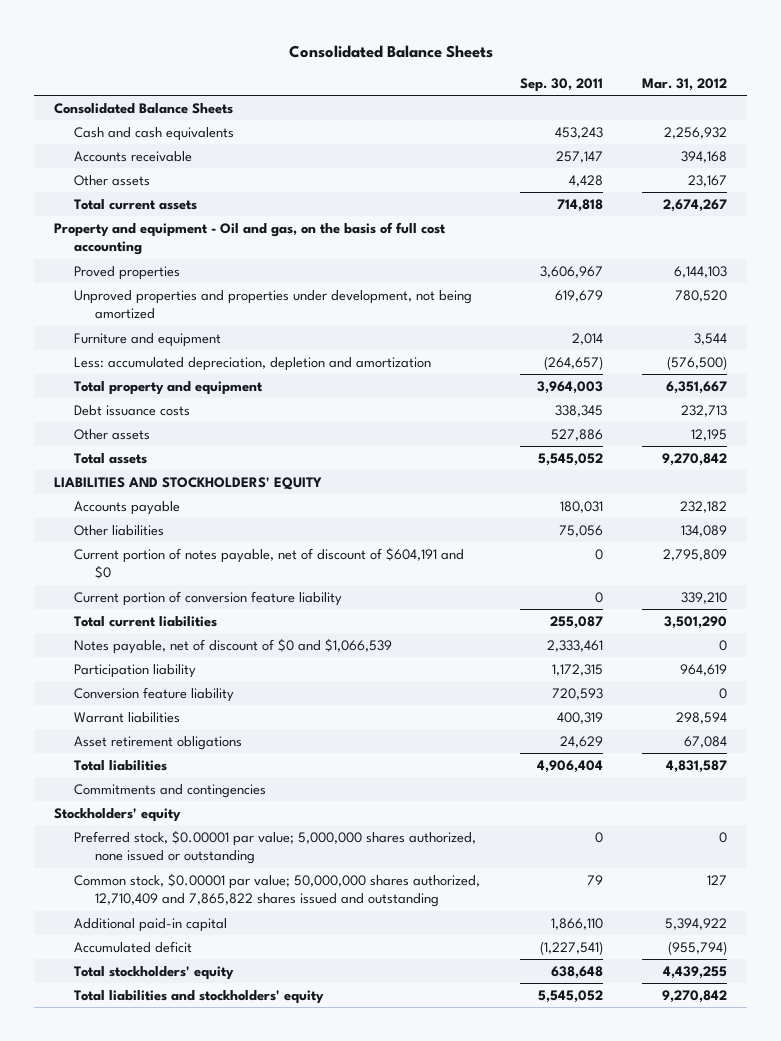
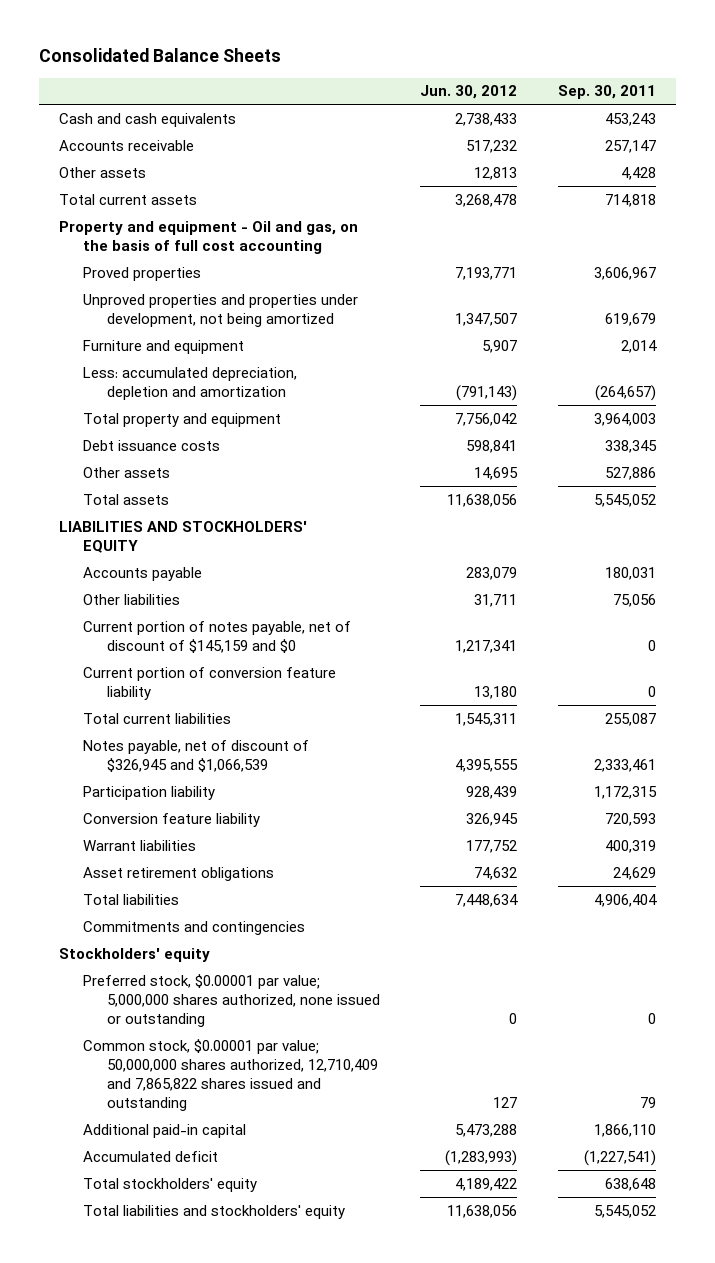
[642,77,728,91] Mar. 31, 2012 -> none
none -> [420,85,518,100] Jun. 30, 2012
[53,102,233,114] Consolidated Balance Sheets -> none
[74,546,465,580] Current portion of notes payable, net of discount of $604,191 and $0 -> [82,620,351,653] Current portion of notes payable, net of discount of $145,159 and $0
[74,637,393,654] Notes payable, net of discount of $0 and $1,066,539 -> [82,739,309,772] Notes payable, net of discount of $326,945 and $1,066,539

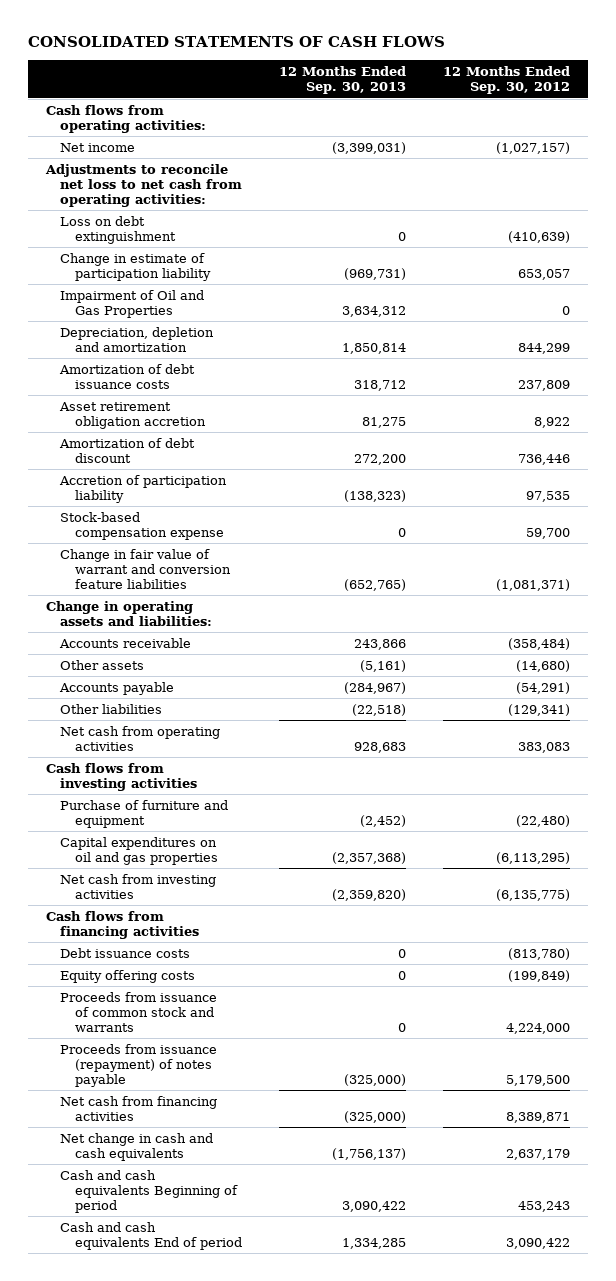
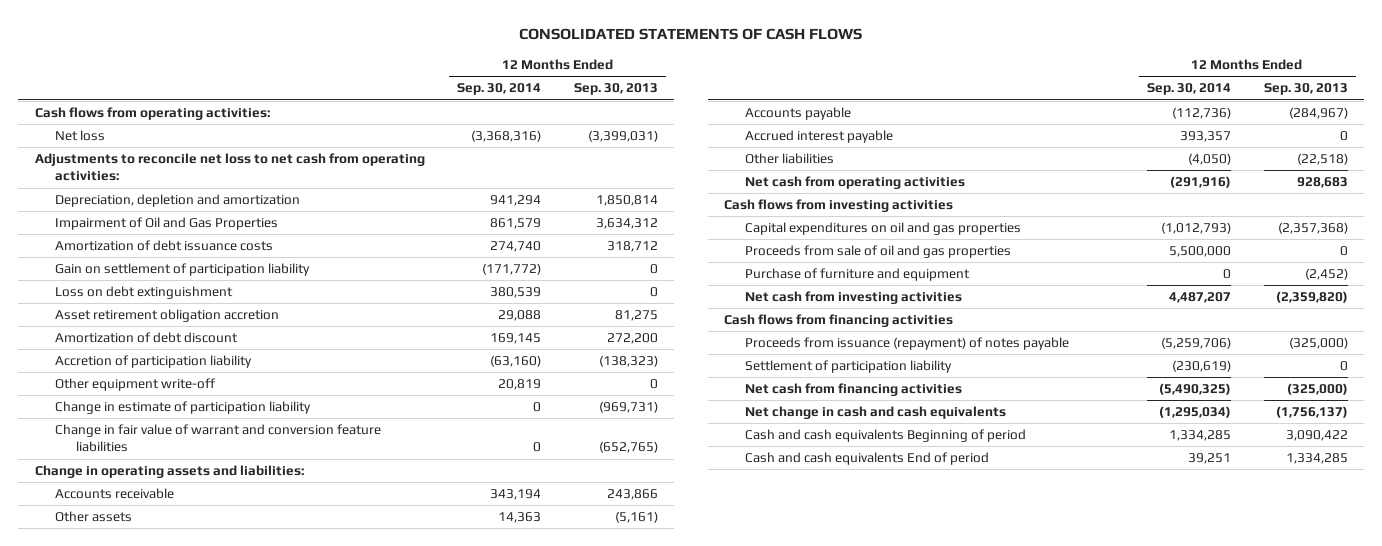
[442,66,570,95] 12 Months Ended Sep. 30, 2012 -> none
none -> [457,83,542,96] Sep. 30, 2014
[60,142,136,152] Net income -> [55,130,106,142] Net loss
[60,289,205,318] Impairment of Oil and Gas Properties -> [55,217,279,231] Impairment of Oil and Gas Properties
none -> [55,263,311,277] Gain on settlement of participation liability
[60,215,176,244] Loss on debt extinguishment -> [55,286,234,300] Loss on debt extinguishment
[60,511,224,540] Stock-based compensation expense -> none
none -> [55,378,217,392] Other equipment write-off
[60,252,211,281] Change in estimate of participation liability -> [55,401,312,415] Change in estimate of participation liability
none -> [744,130,893,144] Accrued interest payable
none -> [744,245,1011,259] Proceeds from sale of oil and gas properties
[60,799,229,828] Purchase of furniture and equipment -> [744,268,970,282] Purchase of furniture and equipment
[60,947,191,958] Debt issuance costs -> none
[60,969,196,983] Equity offering costs -> none
[60,991,218,1032] Proceeds from issuance of common stock and warrants -> none
none -> [744,360,952,374] Settlement of participation liability

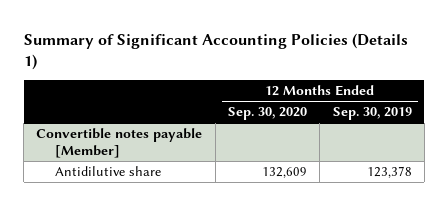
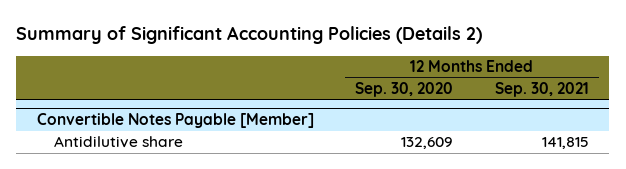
[23,32,408,71] Summary of Significant Accounting Policies (Details 1) -> [16,26,483,45] Summary of Significant Accounting Policies (Details 2)
[332,107,412,121] Sep. 30, 2019 -> none
none -> [494,81,589,97] Sep. 30, 2021
[36,128,203,158] Convertible notes payable [Member] -> [37,113,315,129] Convertible Notes Payable [Member]

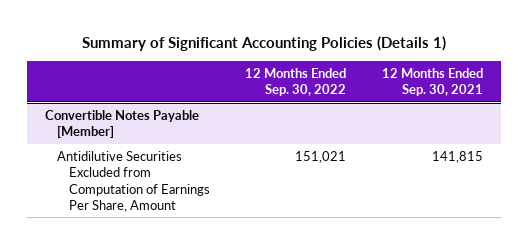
[16,26,483,45] Summary of Significant Accounting Policies (Details 2) -> [81,35,446,51] Summary of Significant Accounting Policies (Details 1)
[355,81,454,97] Sep. 30, 2020 -> none
none -> [245,68,347,97] 12 Months Ended Sep. 30, 2022
[53,136,183,149] Antidilutive share -> [56,151,210,212] Antidilutive Securities Excluded from Computation of Earnings Per Share, Amount

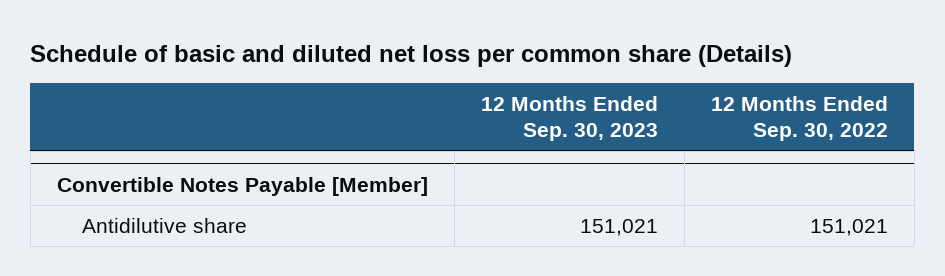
[81,35,446,51] Summary of Significant Accounting Policies (Details 1) -> [30,45,793,68] Schedule of basic and diluted net loss per common share (Details)
[381,68,483,97] 12 Months Ended Sep. 30, 2021 -> none
none -> [480,96,658,141] 12 Months Ended Sep. 30, 2023
[56,151,210,212] Antidilutive Securities Excluded from Computation of Earnings Per Share, Amount -> [82,217,248,233] Antidilutive share

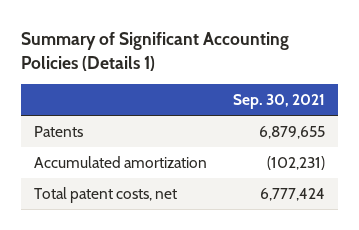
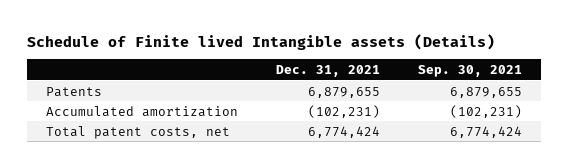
[21,31,290,71] Summary of Significant Accounting Policies (Details 1) -> [26,33,495,50] Schedule of Finite lived Intangible assets (Details)
none -> [275,64,380,77] Dec. 31, 2021
[259,187,325,201] 6,777,424 -> [449,125,522,138] 6,774,424

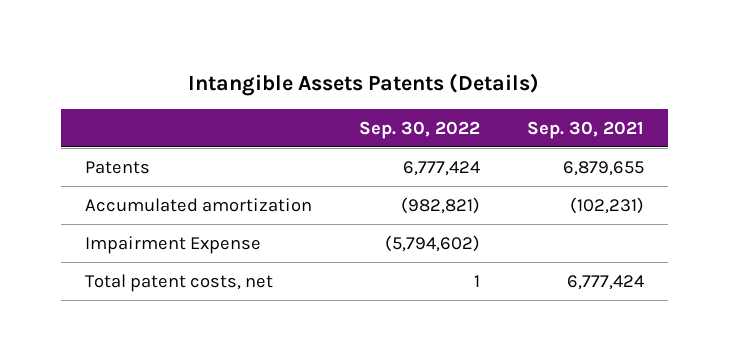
[26,33,495,50] Schedule of Finite lived Intangible assets (Details) -> [188,73,540,97] Intangible Assets Patents (Details)
[275,64,380,77] Dec. 31, 2021 -> none
none -> [358,120,480,139] Sep. 30, 2022
none -> [84,235,261,254] Impairment Expense
[449,125,522,138] 6,774,424 -> [567,274,645,290] 6,777,424

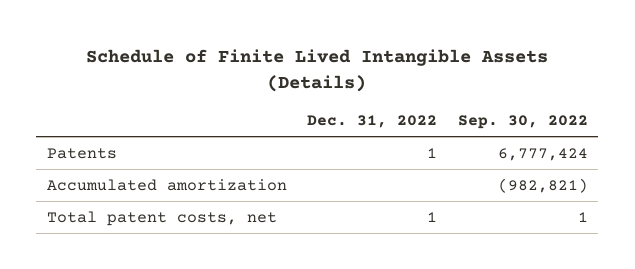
[188,73,540,97] Intangible Assets Patents (Details) -> [86,49,549,93] Schedule of Finite Lived Intangible Assets (Details)
[527,120,645,139] Sep. 30, 2021 -> none
none -> [307,115,438,129] Dec. 31, 2022
[84,235,261,254] Impairment Expense -> none

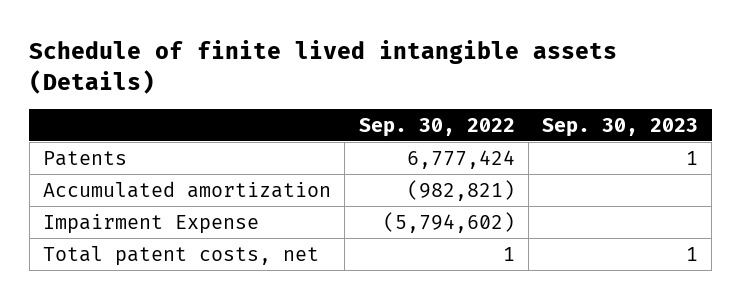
[86,49,549,93] Schedule of Finite Lived Intangible Assets (Details) -> [29,40,618,94] Schedule of finite lived intangible assets (Details)
[307,115,438,129] Dec. 31, 2022 -> none
none -> [542,117,699,137] Sep. 30, 2023
none -> [43,213,260,234] Impairment Expense

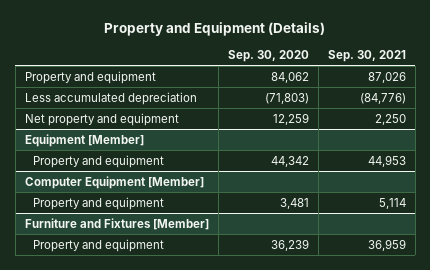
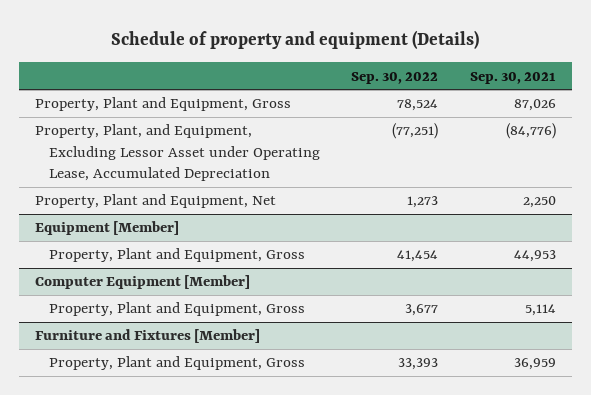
[104,21,326,36] Property and Equipment (Details) -> [111,30,480,50] Schedule of property and equipment (Details)
[227,50,309,63] Sep. 30, 2020 -> none
none -> [351,71,439,84] Sep. 30, 2022
[24,70,156,84] Property and equipment -> [34,97,291,112] Property, Plant and Equipment, Gross
[24,91,197,105] Less accumulated depreciation -> [34,124,320,181] Property, Plant, and Equipment, Excluding Lessor Asset under Operating Lease, Accumulated Depreciation
[24,112,179,126] Net property and equipment -> [34,194,276,209] Property, Plant and Equipment, Net
[32,154,164,168] Property and equipment -> [48,248,305,263] Property, Plant and Equipment, Gross
[32,196,164,210] Property and equipment -> [48,302,305,317] Property, Plant and Equipment, Gross
[32,238,164,252] Property and equipment -> [48,356,305,371] Property, Plant and Equipment, Gross

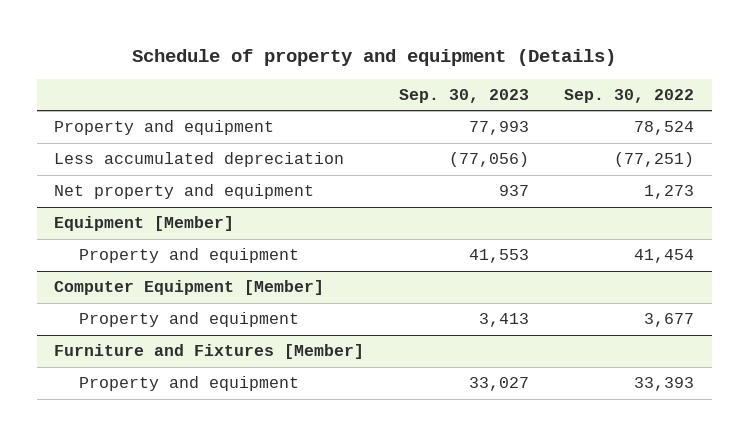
[470,71,557,84] Sep. 30, 2021 -> none
none -> [399,88,530,103] Sep. 30, 2023
[34,97,291,112] Property, Plant and Equipment, Gross -> [54,120,275,136] Property and equipment
[34,124,320,181] Property, Plant, and Equipment, Excluding Lessor Asset under Operating Lease, Accumulated Depreciation -> [54,152,345,168] Less accumulated depreciation
[34,194,276,209] Property, Plant and Equipment, Net -> [54,184,315,200] Net property and equipment
[48,248,305,263] Property, Plant and Equipment, Gross -> [79,248,300,264] Property and equipment
[48,302,305,317] Property, Plant and Equipment, Gross -> [79,312,300,328] Property and equipment
[48,356,305,371] Property, Plant and Equipment, Gross -> [79,376,300,392] Property and equipment

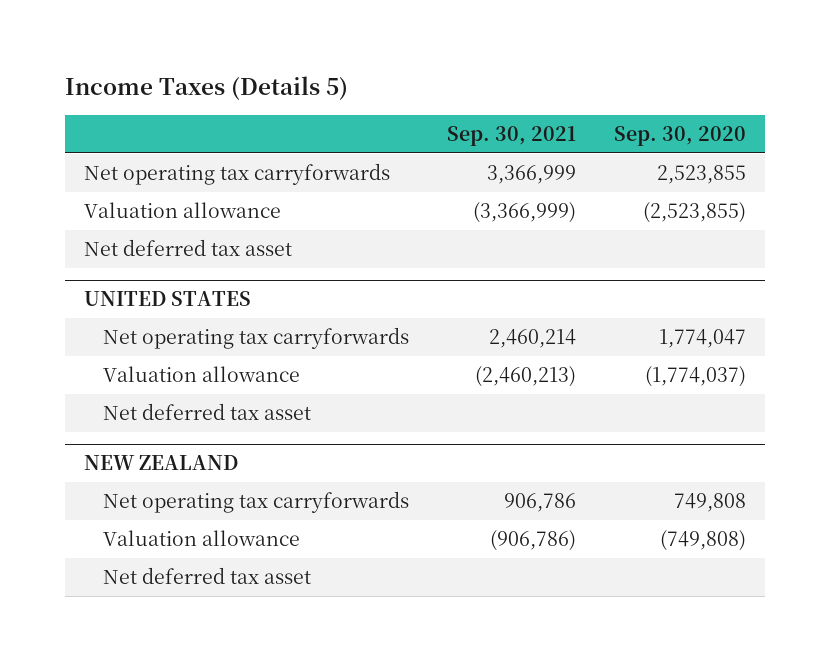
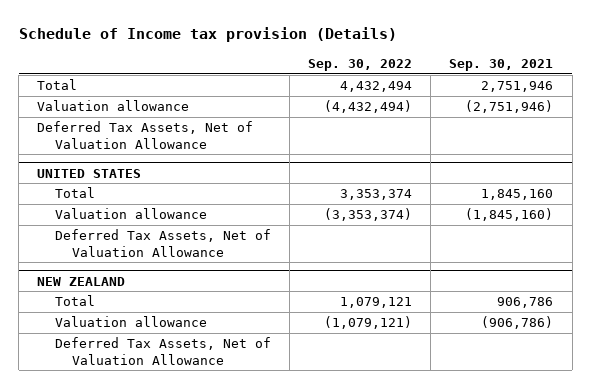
[65,76,349,101] Income Taxes (Details 5) -> [18,27,397,43] Schedule of Income tax provision (Details)
[614,126,747,147] Sep. 30, 2020 -> none
none -> [308,58,413,71] Sep. 30, 2022
[84,163,391,186] Net operating tax carryforwards -> none
none -> [37,79,78,91] Total
[473,202,577,224] (3,366,999) -> [465,100,554,114] (2,751,946)
[84,239,293,257] Net deferred tax asset -> [37,121,254,149] Deferred Tax Assets, Net of Valuation Allowance
[102,327,409,350] Net operating tax carryforwards -> none
none -> [54,187,95,199] Total
[475,366,577,388] (2,460,213) -> [465,208,554,222] (1,845,160)
[102,403,311,421] Net deferred tax asset -> [54,229,271,257] Deferred Tax Assets, Net of Valuation Allowance
[102,491,409,514] Net operating tax carryforwards -> [54,295,95,307] Total
[102,567,311,585] Net deferred tax asset -> [54,337,271,365] Deferred Tax Assets, Net of Valuation Allowance

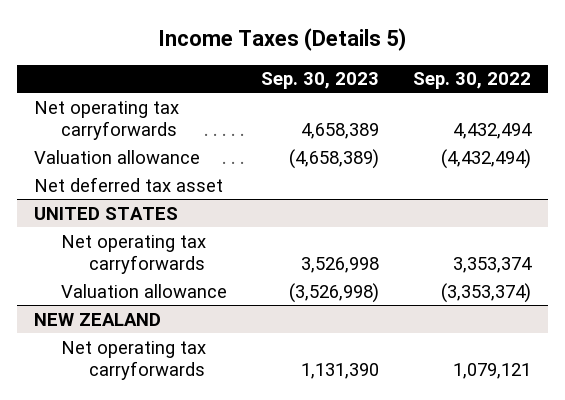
[18,27,397,43] Schedule of Income tax provision (Details) -> [158,27,407,51] Income Taxes (Details 5)
[449,58,554,71] Sep. 30, 2021 -> none
none -> [261,72,380,90] Sep. 30, 2023
[37,79,78,91] Total -> [33,100,179,140] Net operating tax carryforwards
[37,121,254,149] Deferred Tax Assets, Net of Valuation Allowance -> [33,176,223,192] Net deferred tax asset
[54,187,95,199] Total -> [61,234,207,274] Net operating tax carryforwards
[54,229,271,257] Deferred Tax Assets, Net of Valuation Allowance -> none
[54,316,207,328] Valuation allowance -> none
[54,337,271,365] Deferred Tax Assets, Net of Valuation Allowance -> none
[54,295,95,307] Total -> [61,340,207,380] Net operating tax carryforwards

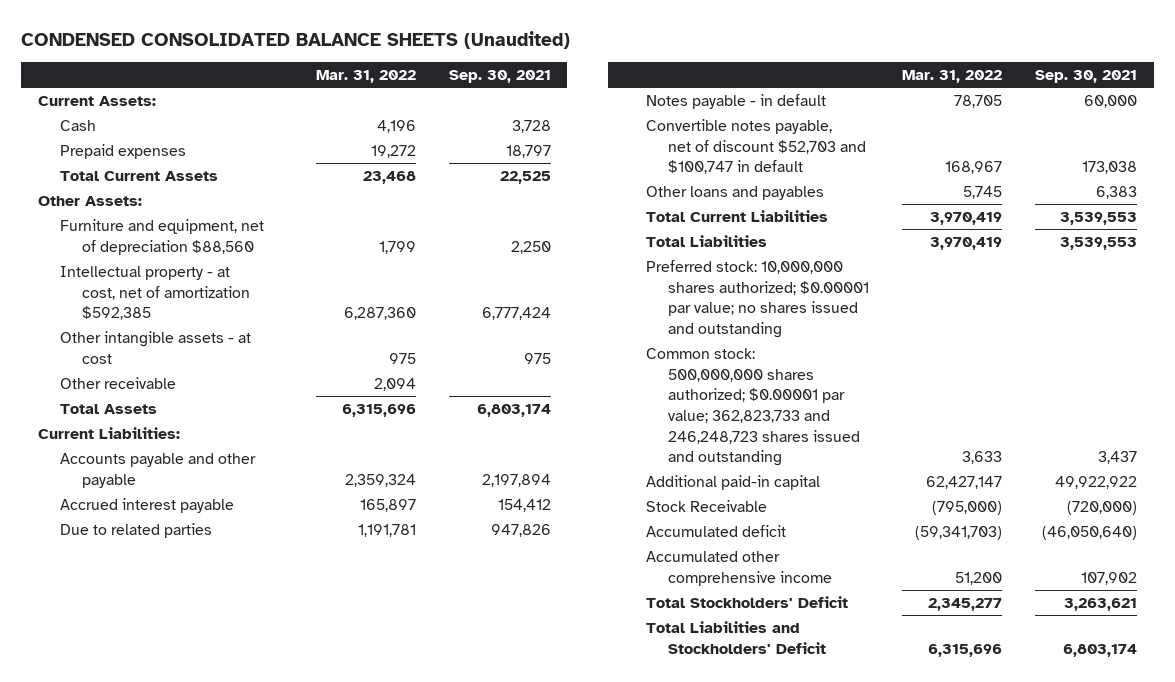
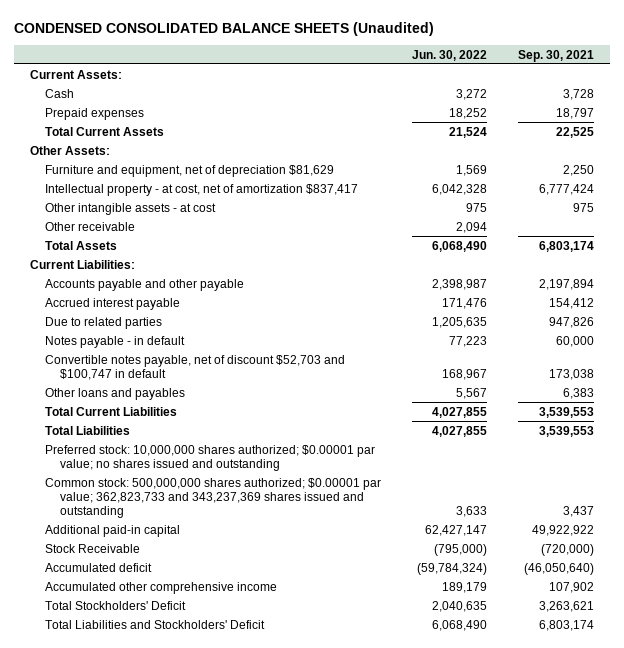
[315,70,416,84] Mar. 31, 2022 -> none
none -> [411,49,487,61] Jun. 30, 2022
[59,219,264,255] Furniture and equipment, net of depreciation $88,560 -> [44,164,334,177] Furniture and equipment, net of depreciation $81,629
[59,266,250,321] Intellectual property - at cost, net of amortization $592,385 -> [44,183,358,196] Intellectual property - at cost, net of amortization $837,417
[646,348,861,467] Common stock: 500,000,000 shares authorized; $0.00001 par value; 362,823,733 and 246,248,723 shares issued and outstanding -> [44,477,381,518] Common stock: 500,000,000 shares authorized; $0.00001 par value; 362,823,733 and 343,237,369 shares issued and outstanding

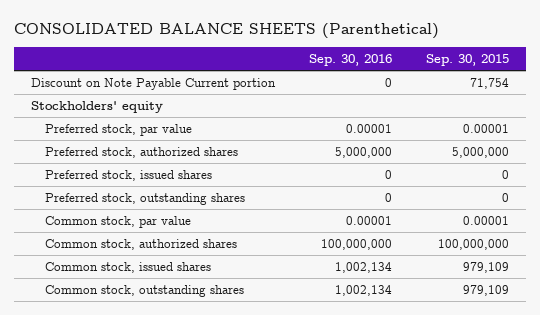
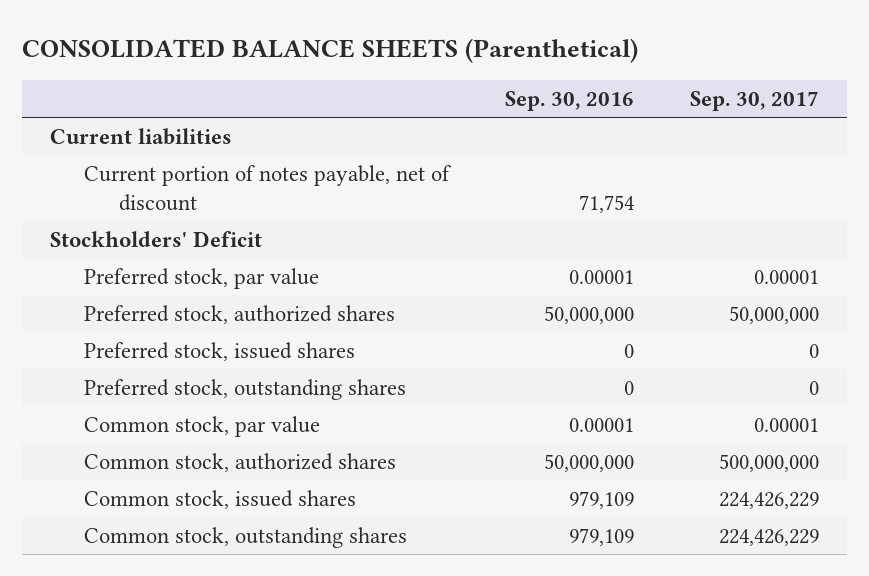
[425,54,509,67] Sep. 30, 2015 -> none
none -> [689,90,819,111] Sep. 30, 2017
[31,77,277,90] Discount on Note Payable Current portion -> none
[31,100,164,113] Stockholders' equity -> none
none -> [50,127,233,145] Current liabilities
none -> [84,164,452,211] Current portion of notes payable, net of discount
none -> [50,230,263,247] Stockholders' Deficit
[335,146,393,158] 5,000,000 -> [544,305,635,324] 50,000,000
[321,238,393,250] 100,000,000 -> [544,453,635,472] 50,000,000
[335,261,393,273] 1,002,134 -> [569,490,635,509] 979,109
[335,284,393,296] 1,002,134 -> [569,527,635,546] 979,109

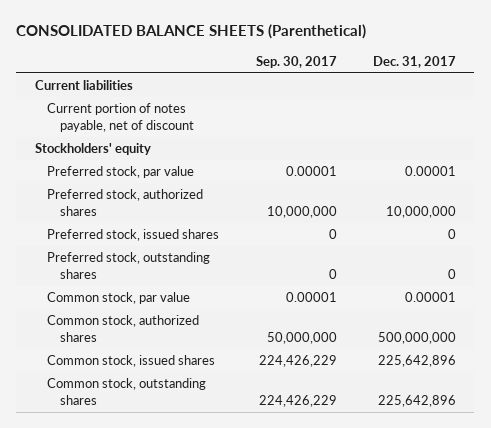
[505,90,635,111] Sep. 30, 2016 -> none
none -> [373,55,457,68] Dec. 31, 2017
[50,230,263,247] Stockholders' Deficit -> [34,143,151,156] Stockholders' equity
[728,305,819,324] 50,000,000 -> [266,205,337,218] 10,000,000
[718,453,819,472] 500,000,000 -> [266,331,337,344] 50,000,000

